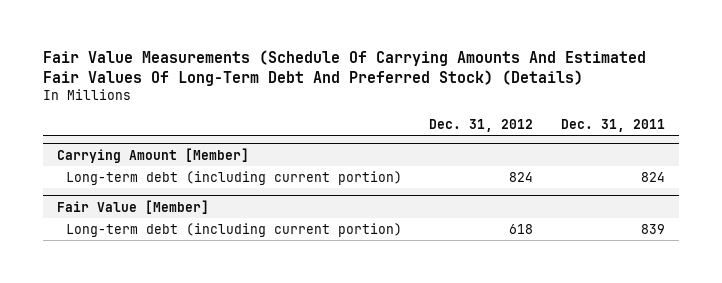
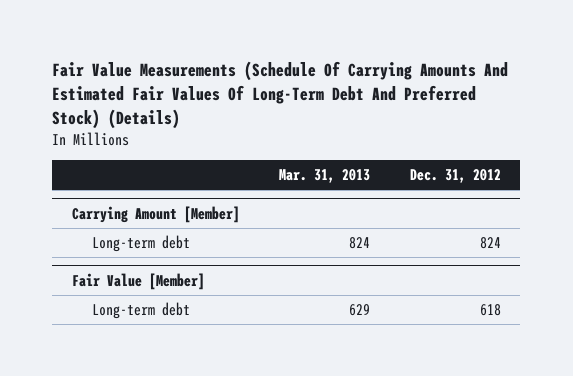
[560,118,665,132] Dec. 31, 2011 -> none
none -> [279,169,371,184] Mar. 31, 2013
[65,170,402,185] Long-term debt (including current portion) -> [91,234,190,252] Long-term debt
[65,222,402,237] Long-term debt (including current portion) -> [91,301,190,319] Long-term debt

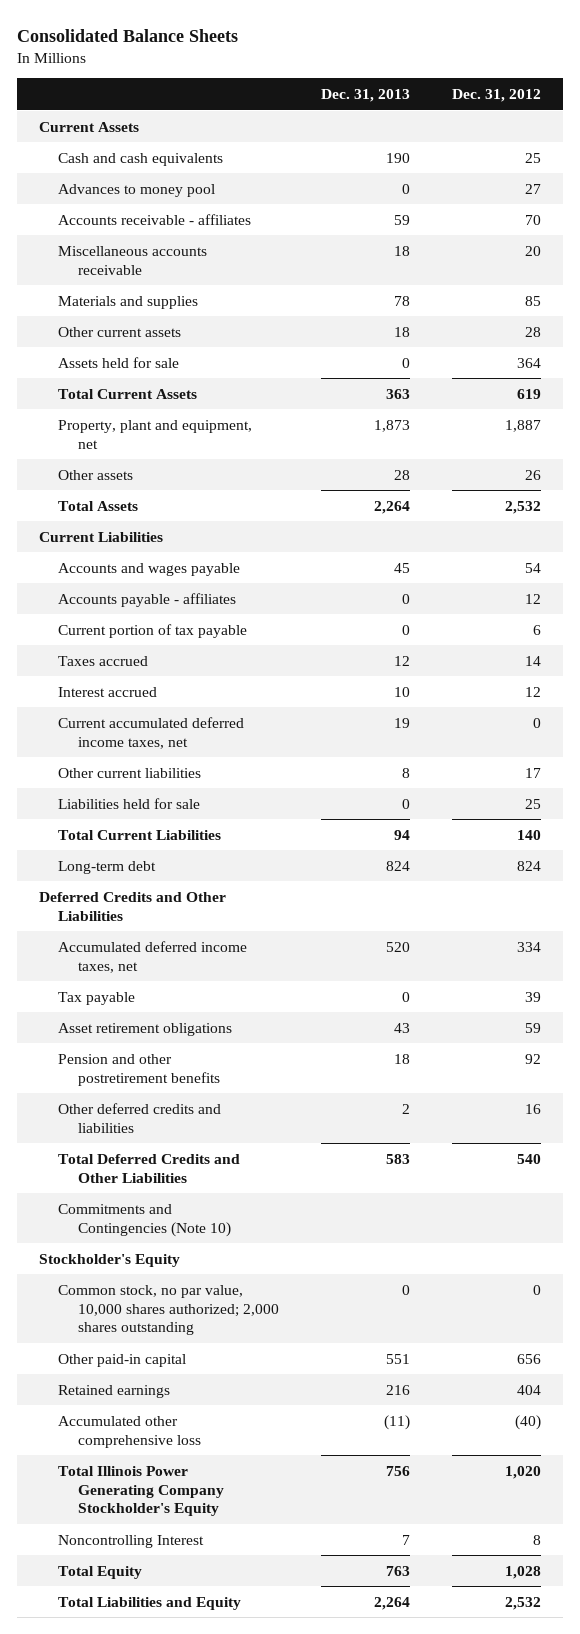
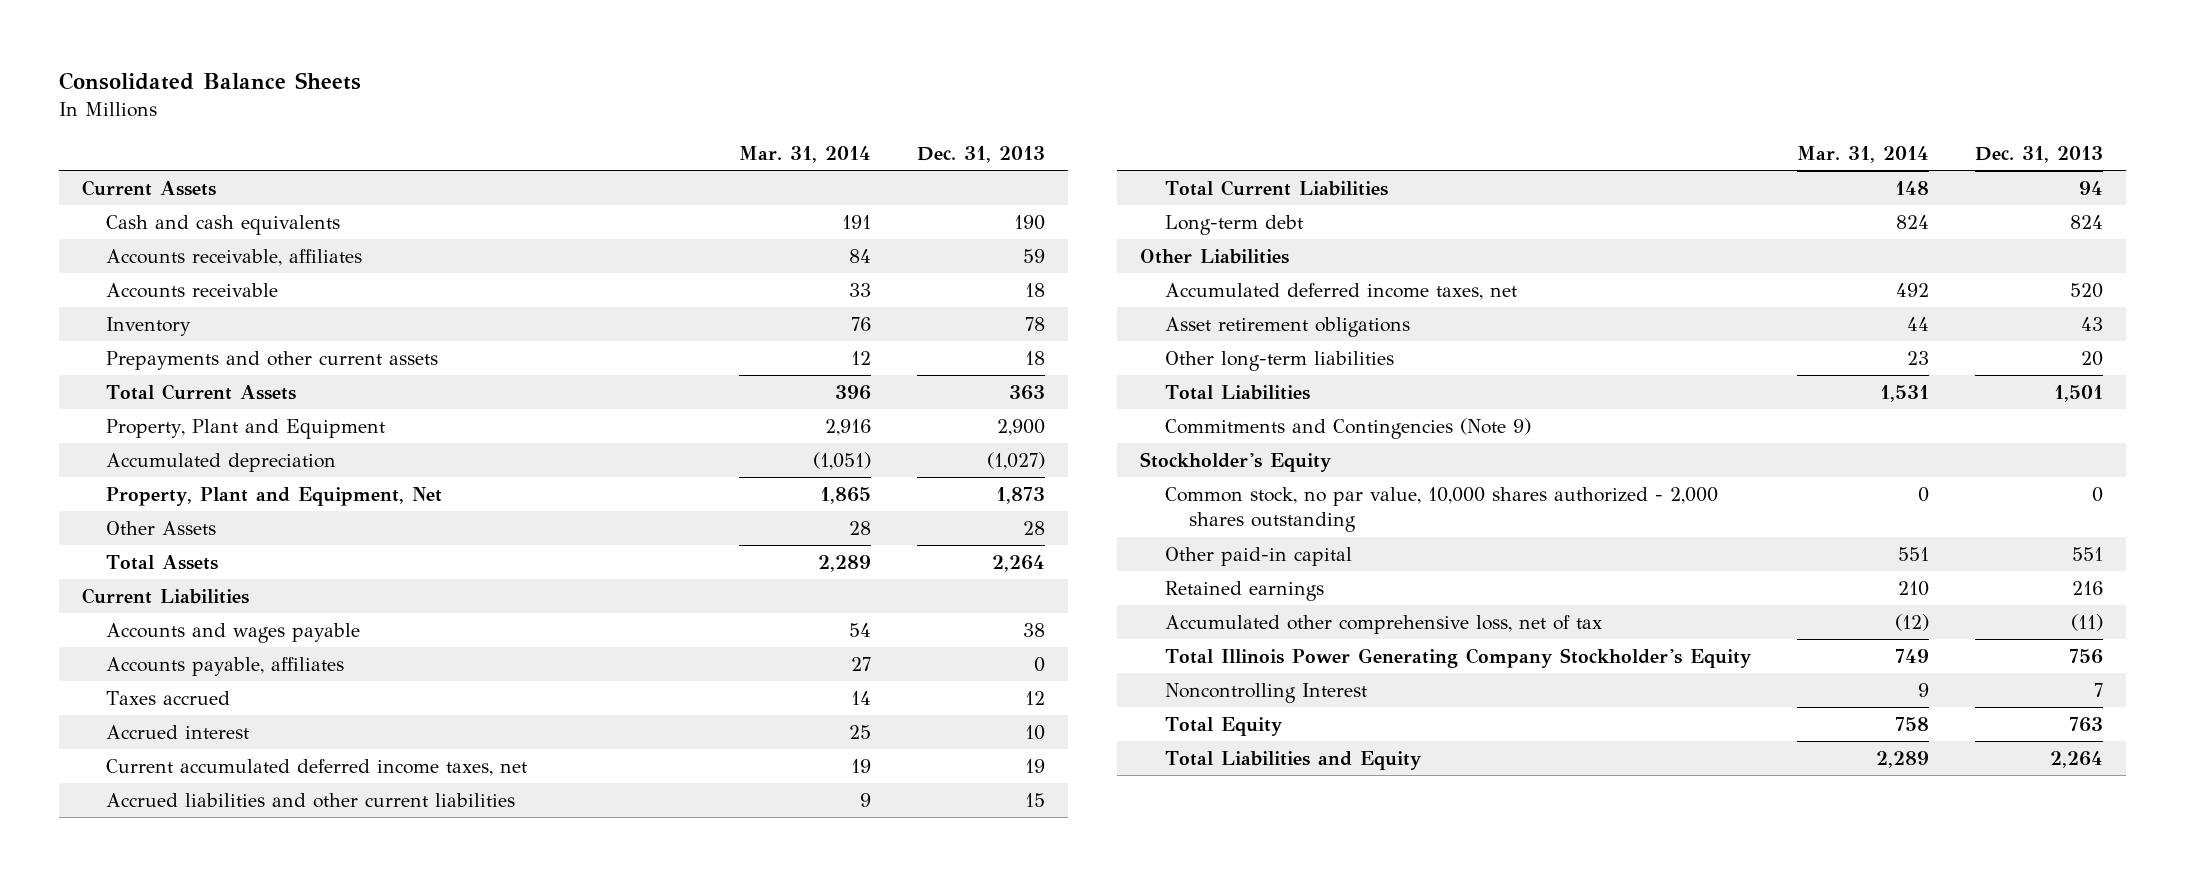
[452,89,542,103] Dec. 31, 2012 -> none
none -> [738,145,871,163] Mar. 31, 2014
[58,183,216,197] Advances to money pool -> none
[58,356,180,368] Assets held for sale -> none
[58,213,252,225] Accounts receivable - affiliates -> [106,248,363,266] Accounts receivable, affiliates
[58,245,208,275] Miscellaneous accounts receivable -> [106,282,279,298] Accounts receivable
[58,295,199,309] Materials and supplies -> [106,316,192,336] Inventory
[58,326,182,337] Other current assets -> [106,350,439,370] Prepayments and other current assets
none -> [106,418,386,439] Property, Plant and Equipment
none -> [106,452,337,472] Accumulated depreciation
[58,419,253,449] Property, plant and equipment, net -> [106,486,443,506] Property, Plant and Equipment, Net
[58,469,134,480] Other assets -> [106,520,217,535] Other Assets
[58,623,248,638] Current portion of tax payable -> none
[393,562,410,573] 45 -> [1022,622,1045,637] 38
[58,592,237,607] Accounts payable - affiliates -> [106,656,345,676] Accounts payable, affiliates
[58,686,158,697] Interest accrued -> [106,724,250,739] Accrued interest
[58,797,201,809] Liabilities held for sale -> none
[58,767,202,778] Other current liabilities -> [106,792,516,808] Accrued liabilities and other current liabilities
[401,767,410,778] 8 -> [1024,792,1045,807] 15
[38,891,226,921] Deferred Credits and Other Liabilities -> [1140,248,1290,264] Other Liabilities
[58,991,136,1005] Tax payable -> none
[58,1053,220,1086] Pension and other postretirement benefits -> none
[58,1102,222,1133] Other deferred credits and liabilities -> [1164,350,1394,371] Other long-term liabilities
[401,1103,410,1114] 2 -> [2081,350,2104,366] 20
[58,1153,241,1183] Total Deferred Credits and Other Liabilities -> [1164,384,1310,400] Total Liabilities
[385,1153,410,1164] 583 -> [2054,384,2104,402] 1,501
[58,1203,231,1237] Commitments and Contingencies (Note 10) -> [1164,417,1531,439] Commitments and Contingencies (Note 9)
[58,1284,279,1336] Common stock, no par value, 10,000 shares authorized; 2,000 shares outstanding -> [1164,486,1718,533] Common stock, no par value, 10,000 shares authorized - 2,000 shares outstanding
[58,1415,201,1448] Accumulated other comprehensive loss -> [1164,614,1602,634] Accumulated other comprehensive loss, net of tax

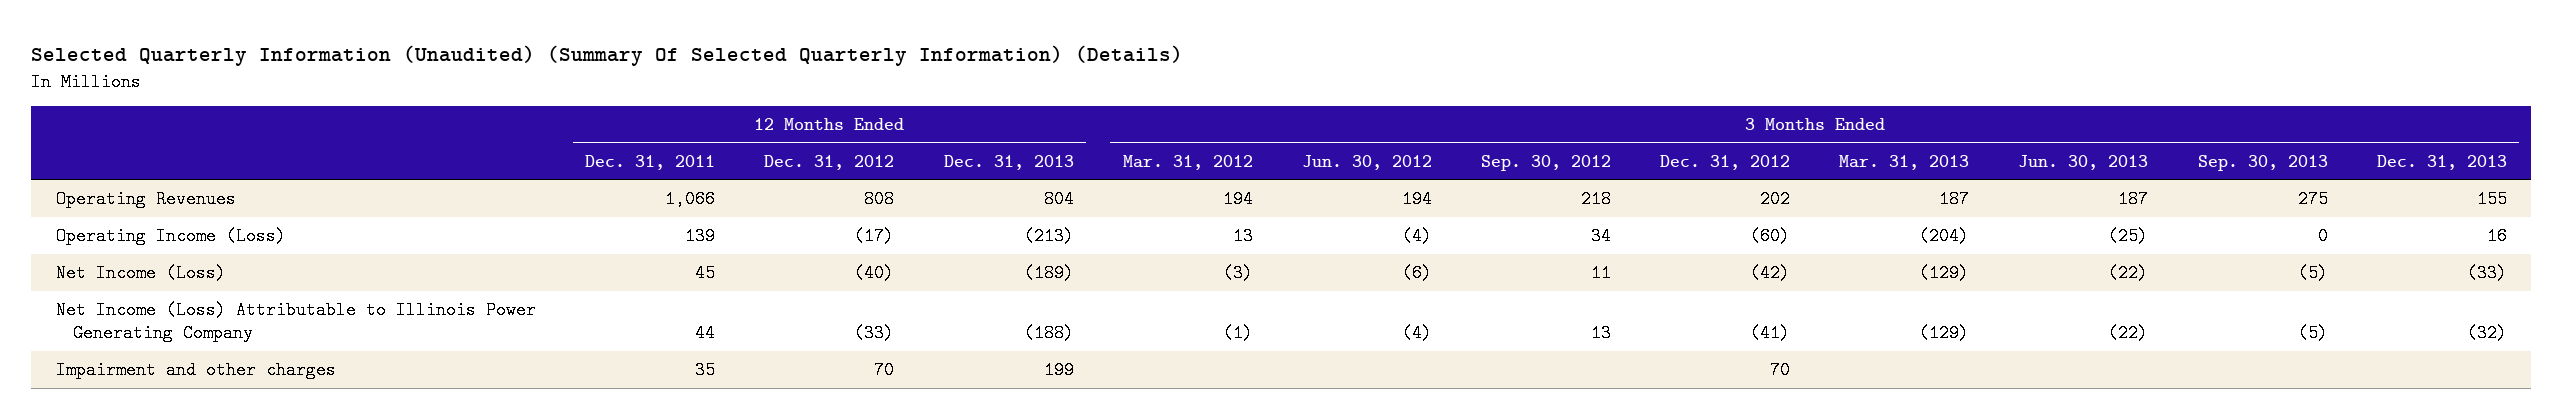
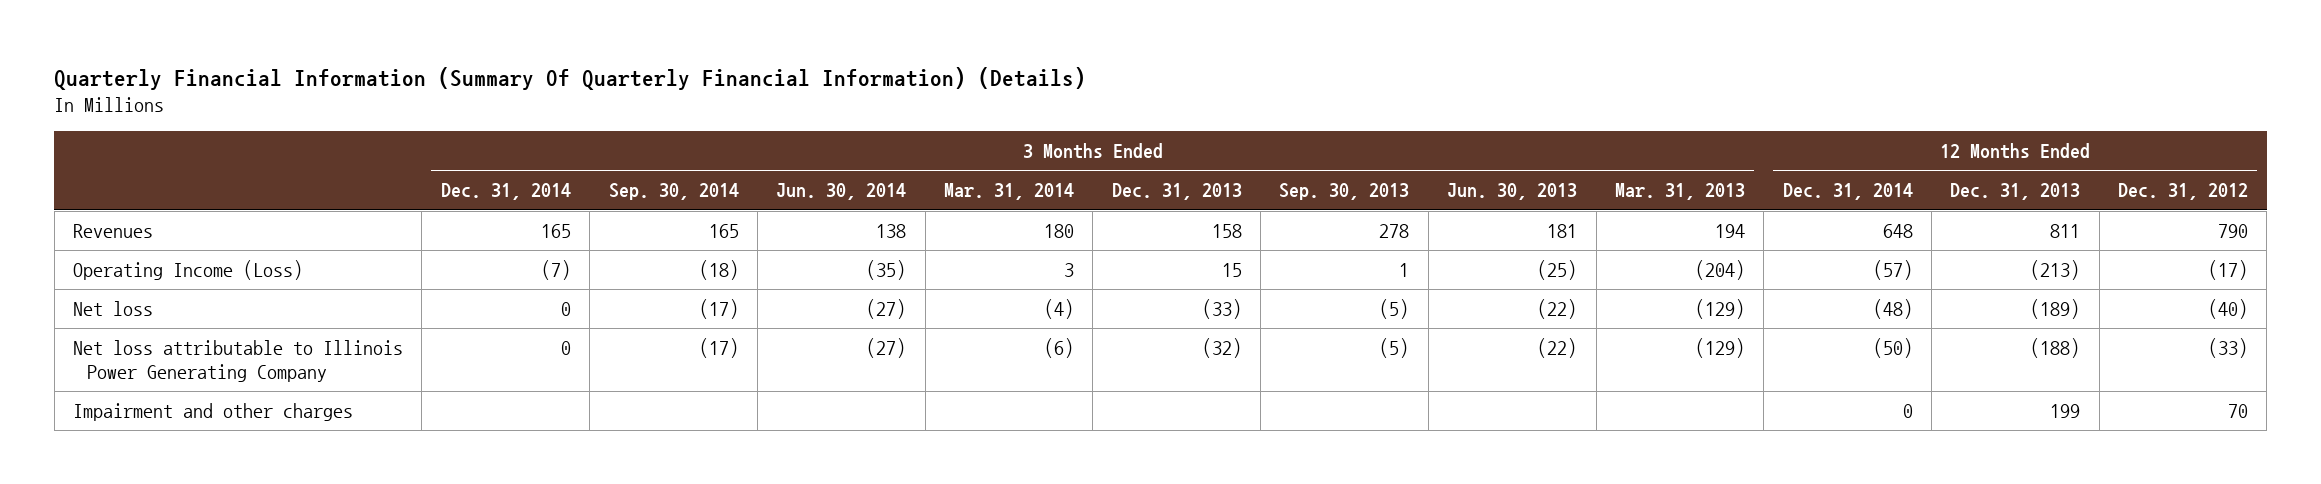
[31,45,1184,67] Selected Quarterly Information (Unaudited) (Summary Of Selected Quarterly Information) (Details) -> [54,66,1087,90] Quarterly Financial Information (Summary Of Quarterly Financial Information) (Details)
[585,154,716,170] Dec. 31, 2011 -> none
[1122,154,1253,170] Mar. 31, 2012 -> none
[1301,154,1432,170] Jun. 30, 2012 -> none
[1481,154,1612,171] Sep. 30, 2012 -> none
[1660,154,1791,170] Dec. 31, 2012 -> none
none -> [440,183,571,201] Dec. 31, 2014
none -> [608,183,739,201] Sep. 30, 2014
none -> [776,183,907,201] Jun. 30, 2014
none -> [943,183,1074,201] Mar. 31, 2014
none -> [1782,183,1913,201] Dec. 31, 2014
[56,190,237,209] Operating Revenues -> [73,223,154,238] Revenues
[864,190,895,209] 808 -> [2218,223,2249,238] 790
[1043,190,1074,209] 804 -> [2050,223,2081,238] 811
[1939,190,1970,209] 187 -> [1714,223,1745,238] 194
[2118,190,2149,209] 187 -> [1547,223,1578,238] 181
[2297,190,2328,209] 275 -> [1379,223,1410,238] 278
[2476,190,2507,209] 155 -> [1211,223,1242,238] 158
[2317,227,2328,246] 0 -> [1399,262,1410,277] 1
[2486,227,2507,246] 16 -> [1221,262,1242,277] 15
[56,264,227,283] Net Income (Loss) -> [73,300,154,316] Net loss
[56,301,537,343] Net Income (Loss) Attributable to Illinois Power Generating Company -> [73,339,404,382] Net loss attributable to Illinois Power Generating Company

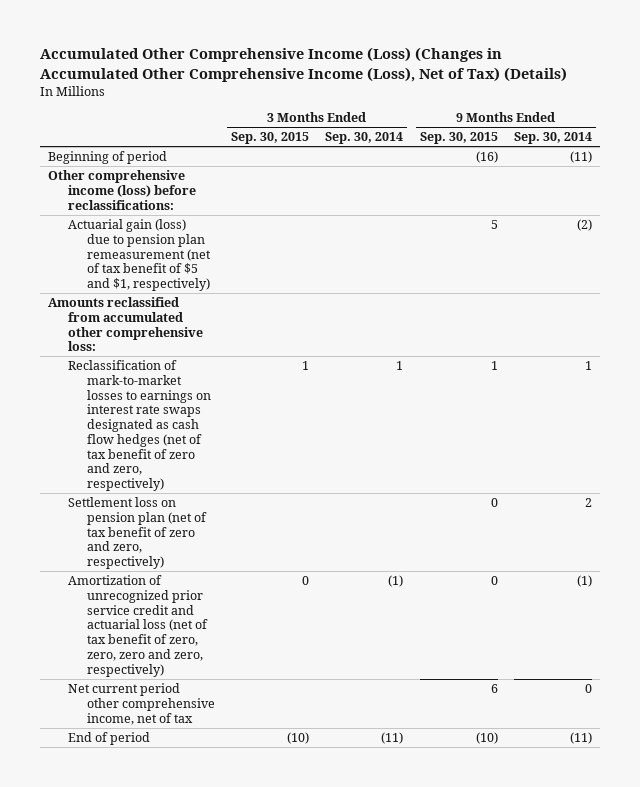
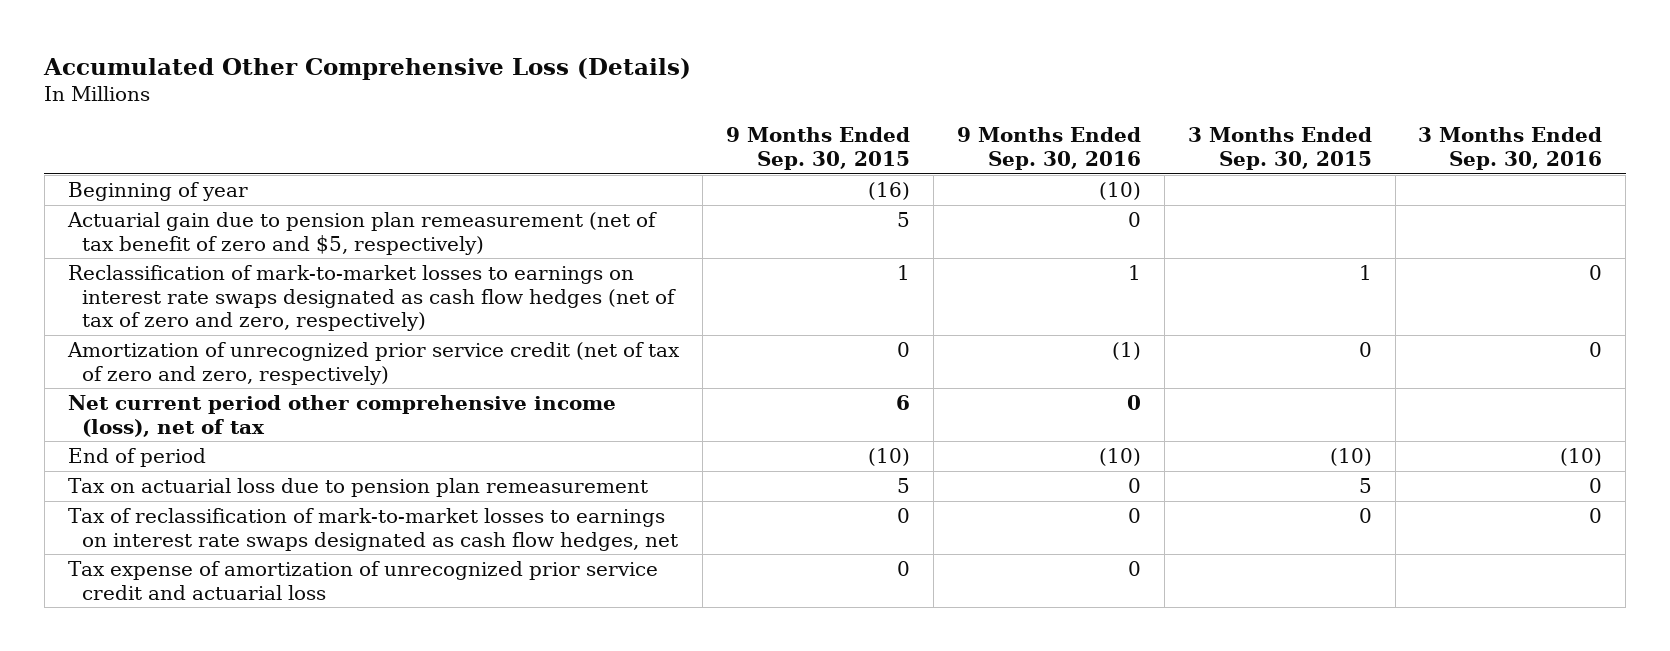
[39,47,567,82] Accumulated Other Comprehensive Income (Loss) (Changes in Accumulated Other Comprehensive Income (Loss), Net of Tax) (Details) -> [43,57,692,80] Accumulated Other Comprehensive Loss (Details)
[325,132,404,145] Sep. 30, 2014 -> none
[513,132,592,145] Sep. 30, 2014 -> none
none -> [956,127,1141,170] 9 Months Ended Sep. 30, 2016
none -> [1418,127,1603,170] 3 Months Ended Sep. 30, 2016
[47,170,196,210] Other comprehensive income (loss) before reclassifications: -> none
[47,297,203,352] Amounts reclassified from accumulated other comprehensive loss: -> none
[67,497,208,570] Settlement loss on pension plan (net of tax benefit of zero and zero, respectively) -> none
[47,151,167,165] Beginning of period -> [67,182,248,202] Beginning of year
[67,219,212,292] Actuarial gain (loss) due to pension plan remeasurement (net of tax benefit of $5 and $1, respectively) -> [66,212,657,255] Actuarial gain due to pension plan remeasurement (net of tax benefit of zero and $5, respectively)
[67,360,212,492] Reclassification of mark-to-market losses to earnings on interest rate swaps designated as cash flow hedges (net of tax benefit of zero and zero, respectively) -> [67,265,676,331] Reclassification of mark-to-market losses to earnings on interest rate swaps designated as cash flow hedges (net of tax of zero and zero, respectively)
[67,575,209,677] Amortization of unrecognized prior service credit and actuarial loss (net of tax benefit of zero, zero, zero and zero, respectively) -> [66,342,680,385] Amortization of unrecognized prior service credit (net of tax of zero and zero, respectively)
[67,683,216,725] Net current period other comprehensive income, net of tax -> [67,395,616,437] Net current period other comprehensive income (loss), net of tax
none -> [67,478,648,498] Tax on actuarial loss due to pension plan remeasurement
none -> [67,508,678,551] Tax of reclassification of mark-to-market losses to earnings on interest rate swaps designated as cash flow hedges, net
none -> [67,561,658,600] Tax expense of amortization of unrecognized prior service credit and actuarial loss

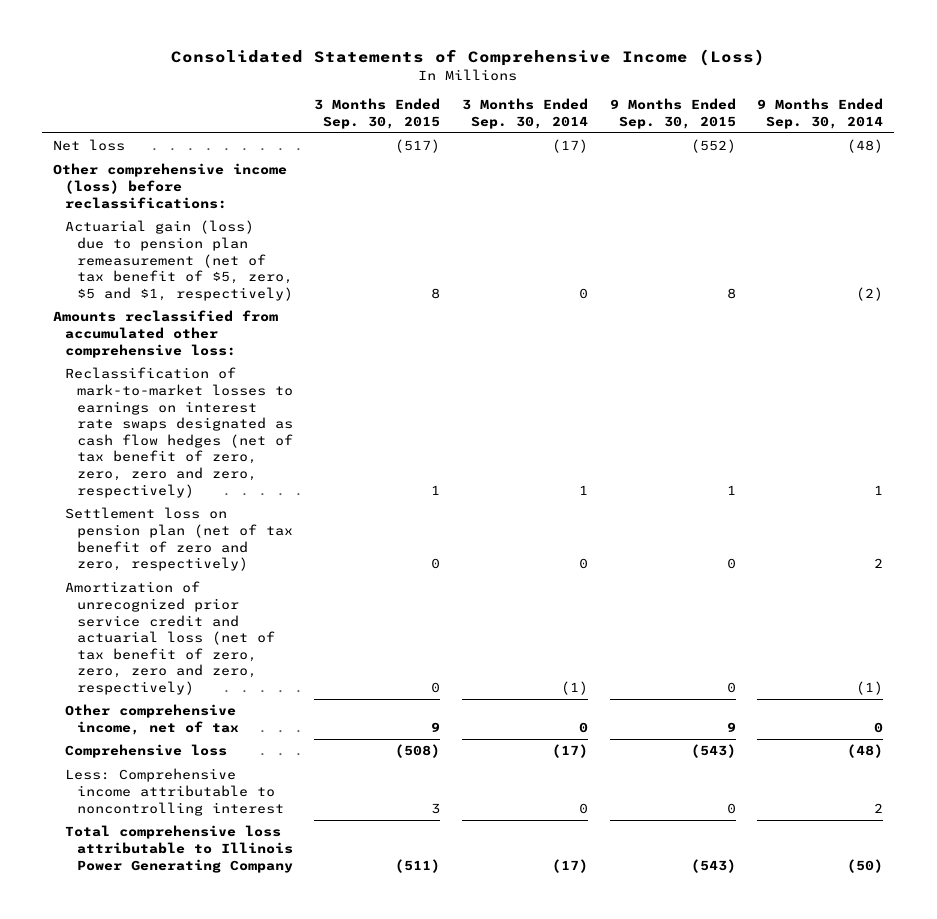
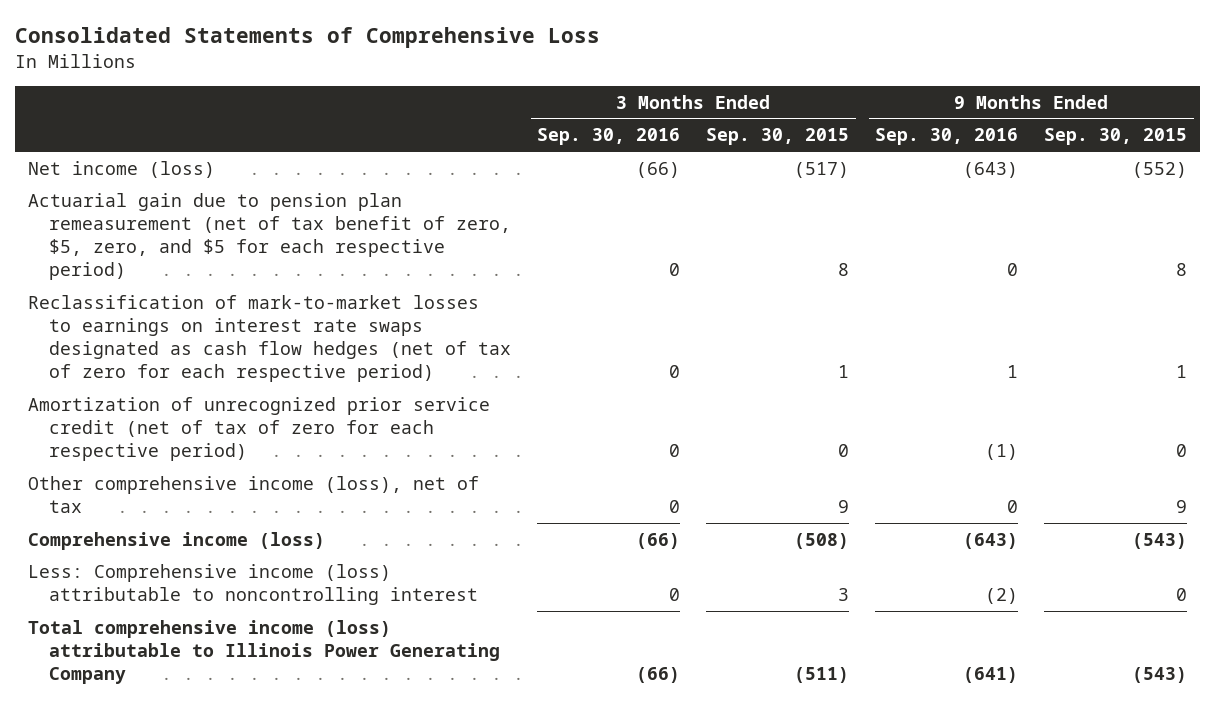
[171,49,766,67] Consolidated Statements of Comprehensive Income (Loss) -> [15,27,601,49] Consolidated Statements of Comprehensive Loss
[462,97,589,129] 3 Months Ended Sep. 30, 2014 -> none
[757,97,884,129] 9 Months Ended Sep. 30, 2014 -> none
none -> [537,128,681,146] Sep. 30, 2016
none -> [875,128,1019,146] Sep. 30, 2016
[53,163,288,209] Other comprehensive income (loss) before reclassifications: -> none
[53,310,279,358] Amounts reclassified from accumulated other comprehensive loss: -> none
[64,507,293,572] Settlement loss on pension plan (net of tax benefit of zero and zero, respectively) -> none
[53,139,126,152] Net loss -> [28,160,216,178] Net income (loss)
[64,220,293,301] Actuarial gain (loss) due to pension plan remeasurement (net of tax benefit of $5, zero, $5 and $1, respectively) -> [28,192,511,281] Actuarial gain due to pension plan remeasurement (net of tax benefit of zero, $5, zero, and $5 for each respective period)
[64,367,293,498] Reclassification of mark-to-market losses to earnings on interest rate swaps designated as cash flow hedges (net of tax benefit of zero, zero, zero and zero, respectively) -> [28,294,511,383] Reclassification of mark-to-market losses to earnings on interest rate swaps designated as cash flow hedges (net of tax of zero for each respective period)
[64,581,275,695] Amortization of unrecognized prior service credit and actuarial loss (net of tax benefit of zero, zero, zero and zero, respectively) -> [28,396,491,461] Amortization of unrecognized prior service credit (net of tax of zero for each respective period)
[64,704,239,736] Other comprehensive income, net of tax -> [28,475,480,513] Other comprehensive income (loss), net of tax
[64,744,227,759] Comprehensive loss -> [28,531,326,550] Comprehensive income (loss)
[64,768,284,816] Less: Comprehensive income attributable to noncontrolling interest -> [28,563,478,605] Less: Comprehensive income (loss) attributable to noncontrolling interest
[64,825,293,873] Total comprehensive loss attributable to Illinois Power Generating Company -> [28,619,500,684] Total comprehensive income (loss) attributable to Illinois Power Generating Company

